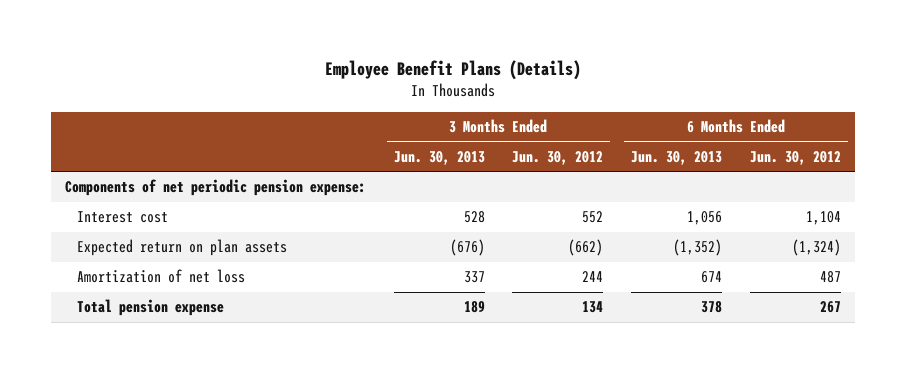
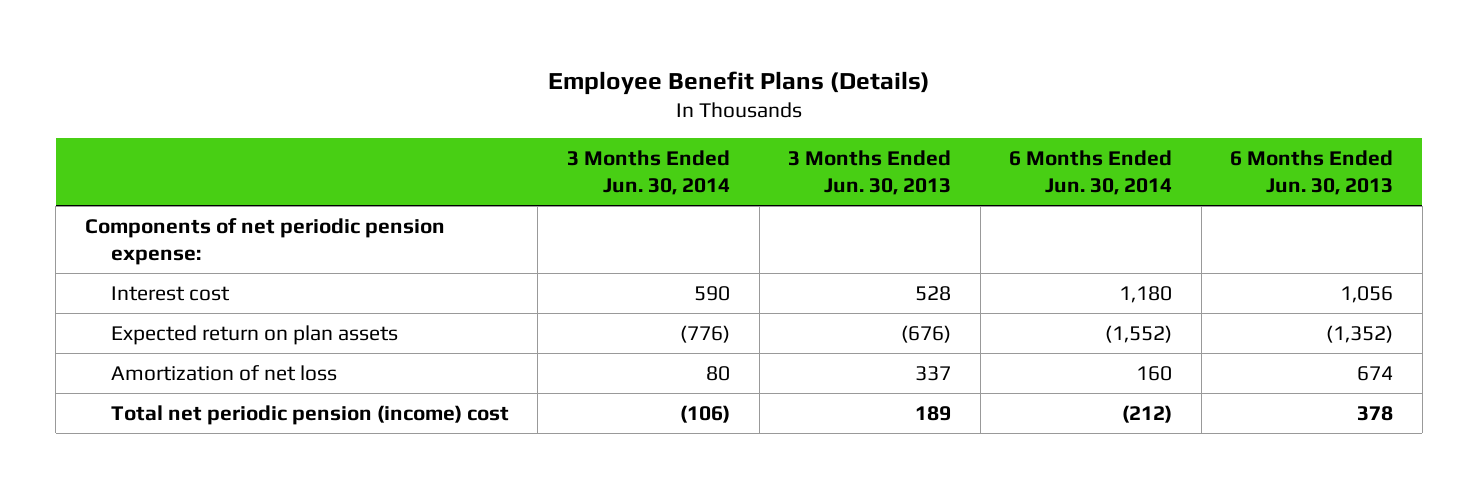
[512,151,604,166] Jun. 30, 2012 -> none
[749,151,841,166] Jun. 30, 2012 -> none
none -> [567,150,731,196] 3 Months Ended Jun. 30, 2014
none -> [1009,150,1173,196] 6 Months Ended Jun. 30, 2014
[76,299,224,317] Total pension expense -> [110,404,509,425] Total net periodic pension (income) cost

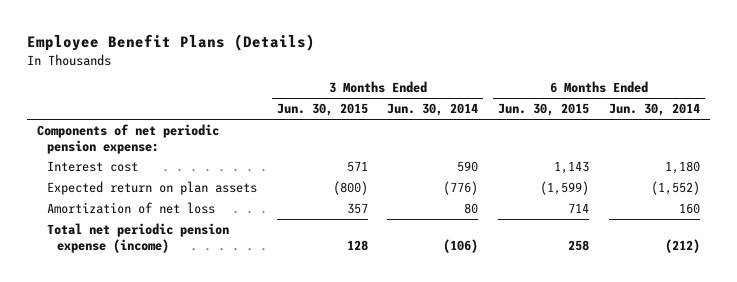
[788,150,952,196] 3 Months Ended Jun. 30, 2013 -> none
[1230,150,1394,196] 6 Months Ended Jun. 30, 2013 -> none
none -> [276,103,368,117] Jun. 30, 2015
none -> [498,103,590,117] Jun. 30, 2015
[110,404,509,425] Total net periodic pension (income) cost -> [47,222,230,253] Total net periodic pension expense (income)

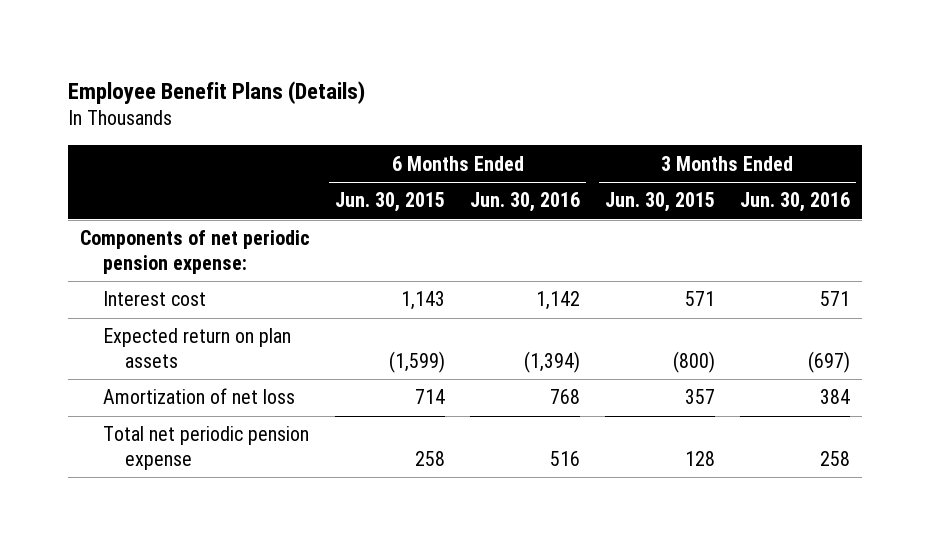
[387,103,479,117] Jun. 30, 2014 -> none
[608,103,700,117] Jun. 30, 2014 -> none
none -> [470,192,581,213] Jun. 30, 2016
none -> [739,192,850,213] Jun. 30, 2016
[47,222,230,253] Total net periodic pension expense (income) -> [102,426,309,470] Total net periodic pension expense

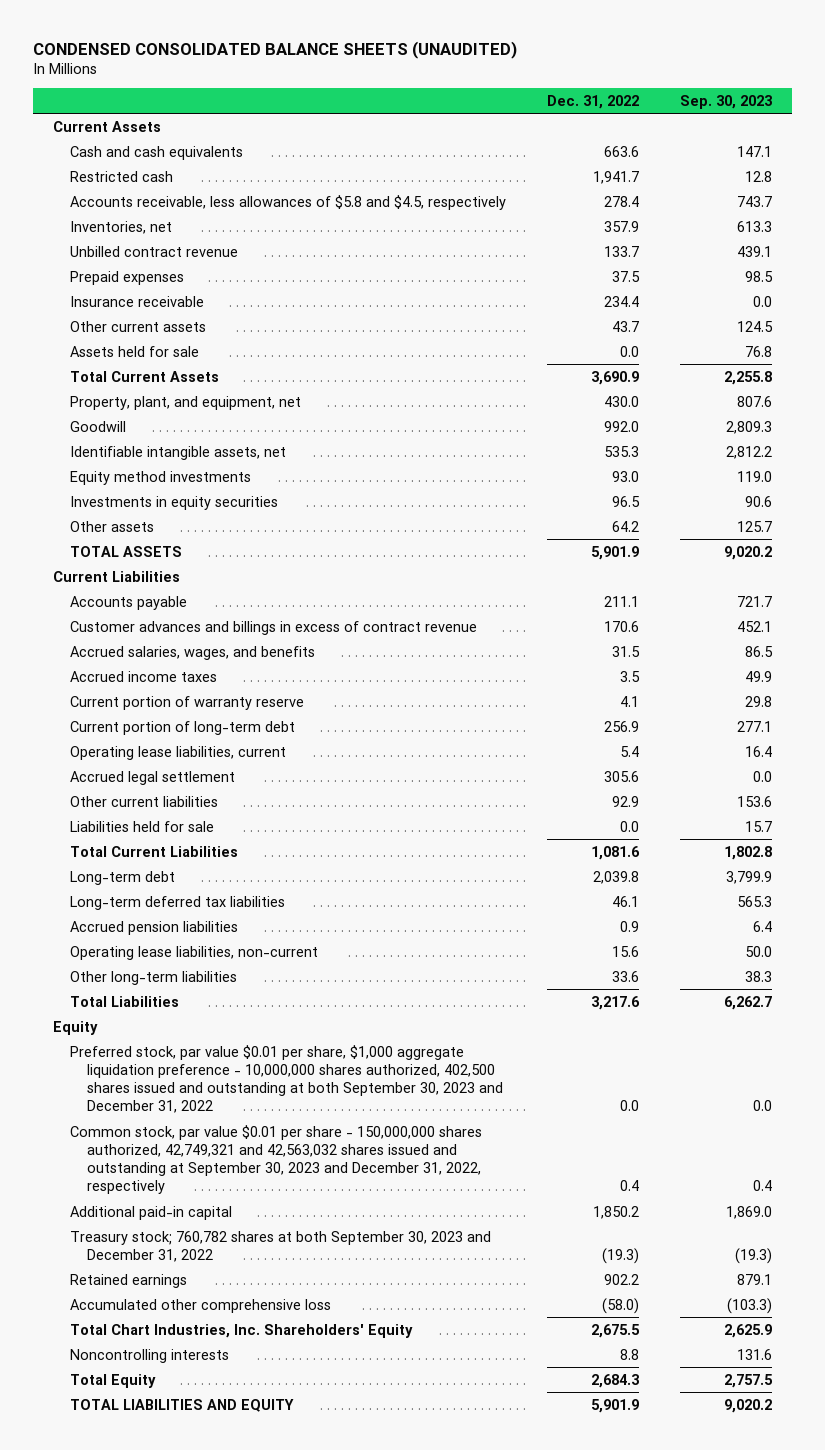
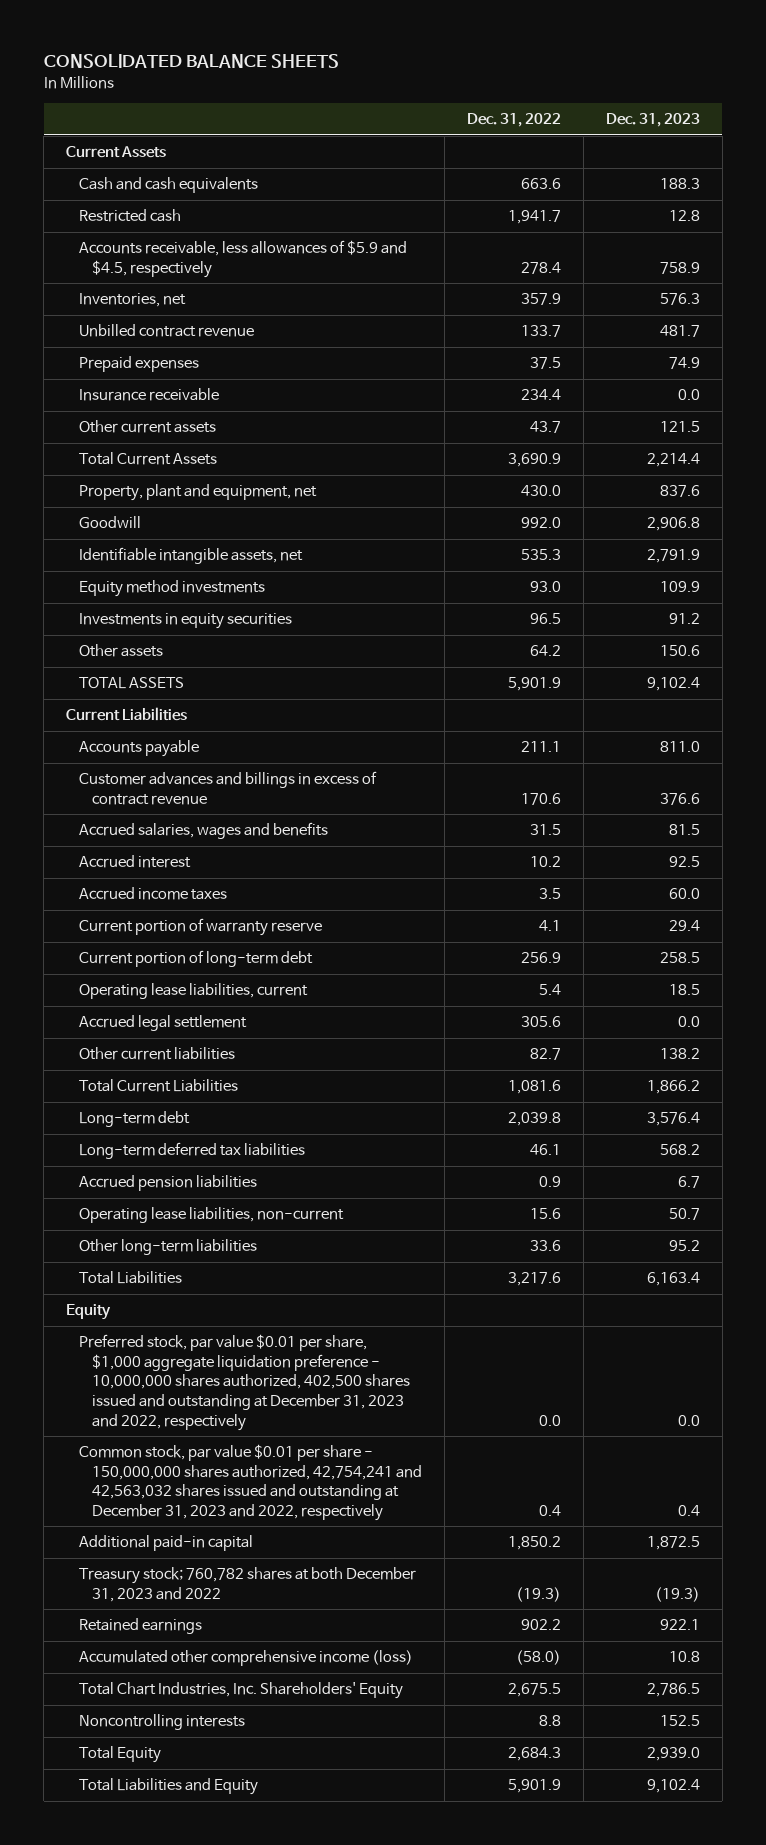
[32,40,517,59] CONDENSED CONSOLIDATED BALANCE SHEETS (UNAUDITED) -> [43,54,339,69] CONSOLIDATED BALANCE SHEETS
[679,94,772,109] Sep. 30, 2023 -> none
none -> [605,113,700,128] Dec. 31, 2023
[69,194,506,210] Accounts receivable, less allowances of $5.8 and $4.5, respectively -> [78,240,407,278] Accounts receivable, less allowances of $5.9 and $4.5, respectively
[69,345,199,357] Assets held for sale -> none
[69,395,301,410] Property, plant, and equipment, net -> [78,484,317,502] Property, plant and equipment, net
[69,645,315,660] Accrued salaries, wages, and benefits -> [78,822,328,840] Accrued salaries, wages and benefits
none -> [78,855,191,869] Accrued interest
[69,820,214,832] Liabilities held for sale -> none
[611,795,639,807] 92.9 -> [529,1048,561,1061] 82.7
[69,1044,503,1114] Preferred stock, par value $0.01 per share, $1,000 aggregate liquidation preference - 10,000,000 shares authorized, 402,500 shares issued and outstanding at both September 30, 2023 and December 31, 2022 -> [78,1334,410,1431] Preferred stock, par value $0.01 per share, $1,000 aggregate liquidation preference - 10,000,000 shares authorized, 402,500 shares issued and outstanding at December 31, 2023 and 2022, respectively
[69,1124,482,1195] Common stock, par value $0.01 per share - 150,000,000 shares authorized, 42,749,321 and 42,563,032 shares issued and outstanding at September 30, 2023 and December 31, 2022, respectively -> [78,1444,422,1522] Common stock, par value $0.01 per share - 150,000,000 shares authorized, 42,754,241 and 42,563,032 shares issued and outstanding at December 31, 2023 and 2022, respectively
[69,1230,491,1262] Treasury stock; 760,782 shares at both September 30, 2023 and December 31, 2022 -> [78,1567,416,1602] Treasury stock; 760,782 shares at both December 31, 2023 and 2022
[69,1298,331,1313] Accumulated other comprehensive loss -> [78,1650,413,1667] Accumulated other comprehensive income (loss)
[69,1398,294,1412] TOTAL LIABILITIES AND EQUITY -> [78,1778,258,1796] Total Liabilities and Equity

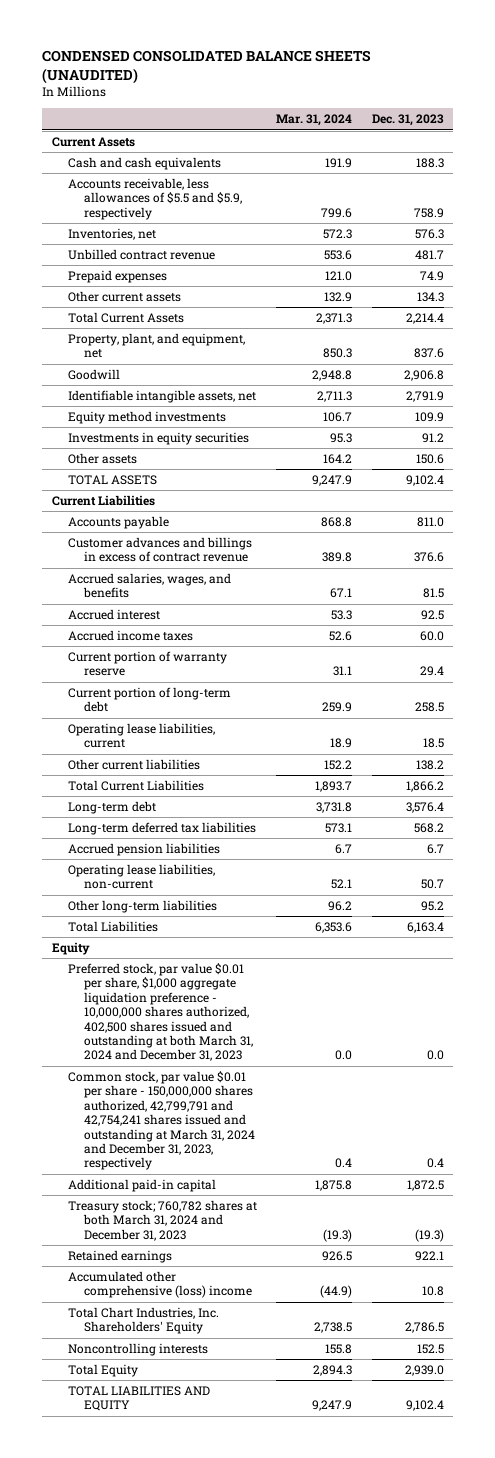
[43,54,339,69] CONSOLIDATED BALANCE SHEETS -> [42,49,372,84] CONDENSED CONSOLIDATED BALANCE SHEETS (UNAUDITED)
[466,113,561,128] Dec. 31, 2022 -> none
none -> [276,114,353,127] Mar. 31, 2024
[78,209,181,223] Restricted cash -> none
[78,240,407,278] Accounts receivable, less allowances of $5.9 and $4.5, respectively -> [67,178,243,220] Accounts receivable, less allowances of $5.5 and $5.9, respectively
[78,388,219,402] Insurance receivable -> none
[659,421,700,433] 121.5 -> [416,292,444,303] 134.3
[78,484,317,502] Property, plant and equipment, net -> [67,333,245,359] Property, plant, and equipment, net
[78,822,328,840] Accrued salaries, wages and benefits -> [67,573,231,599] Accrued salaries, wages, and benefits
[78,1015,247,1032] Accrued legal settlement -> none
[78,1334,410,1431] Preferred stock, par value $0.01 per share, $1,000 aggregate liquidation preference - 10,000,000 shares authorized, 402,500 shares issued and outstanding at December 31, 2023 and 2022, respectively -> [67,963,254,1062] Preferred stock, par value $0.01 per share, $1,000 aggregate liquidation preference - 10,000,000 shares authorized, 402,500 shares issued and outstanding at both March 31, 2024 and December 31, 2023
[78,1444,422,1522] Common stock, par value $0.01 per share - 150,000,000 shares authorized, 42,754,241 and 42,563,032 shares issued and outstanding at December 31, 2023 and 2022, respectively -> [67,1071,256,1171] Common stock, par value $0.01 per share - 150,000,000 shares authorized, 42,799,791 and 42,754,241 shares issued and outstanding at March 31, 2024 and December 31, 2023, respectively
[78,1567,416,1602] Treasury stock; 760,782 shares at both December 31, 2023 and 2022 -> [67,1200,257,1241] Treasury stock; 760,782 shares at both March 31, 2024 and December 31, 2023
[78,1650,413,1667] Accumulated other comprehensive income (loss) -> [67,1271,253,1299] Accumulated other comprehensive (loss) income
[78,1778,258,1796] Total Liabilities and Equity -> [67,1386,210,1412] TOTAL LIABILITIES AND EQUITY

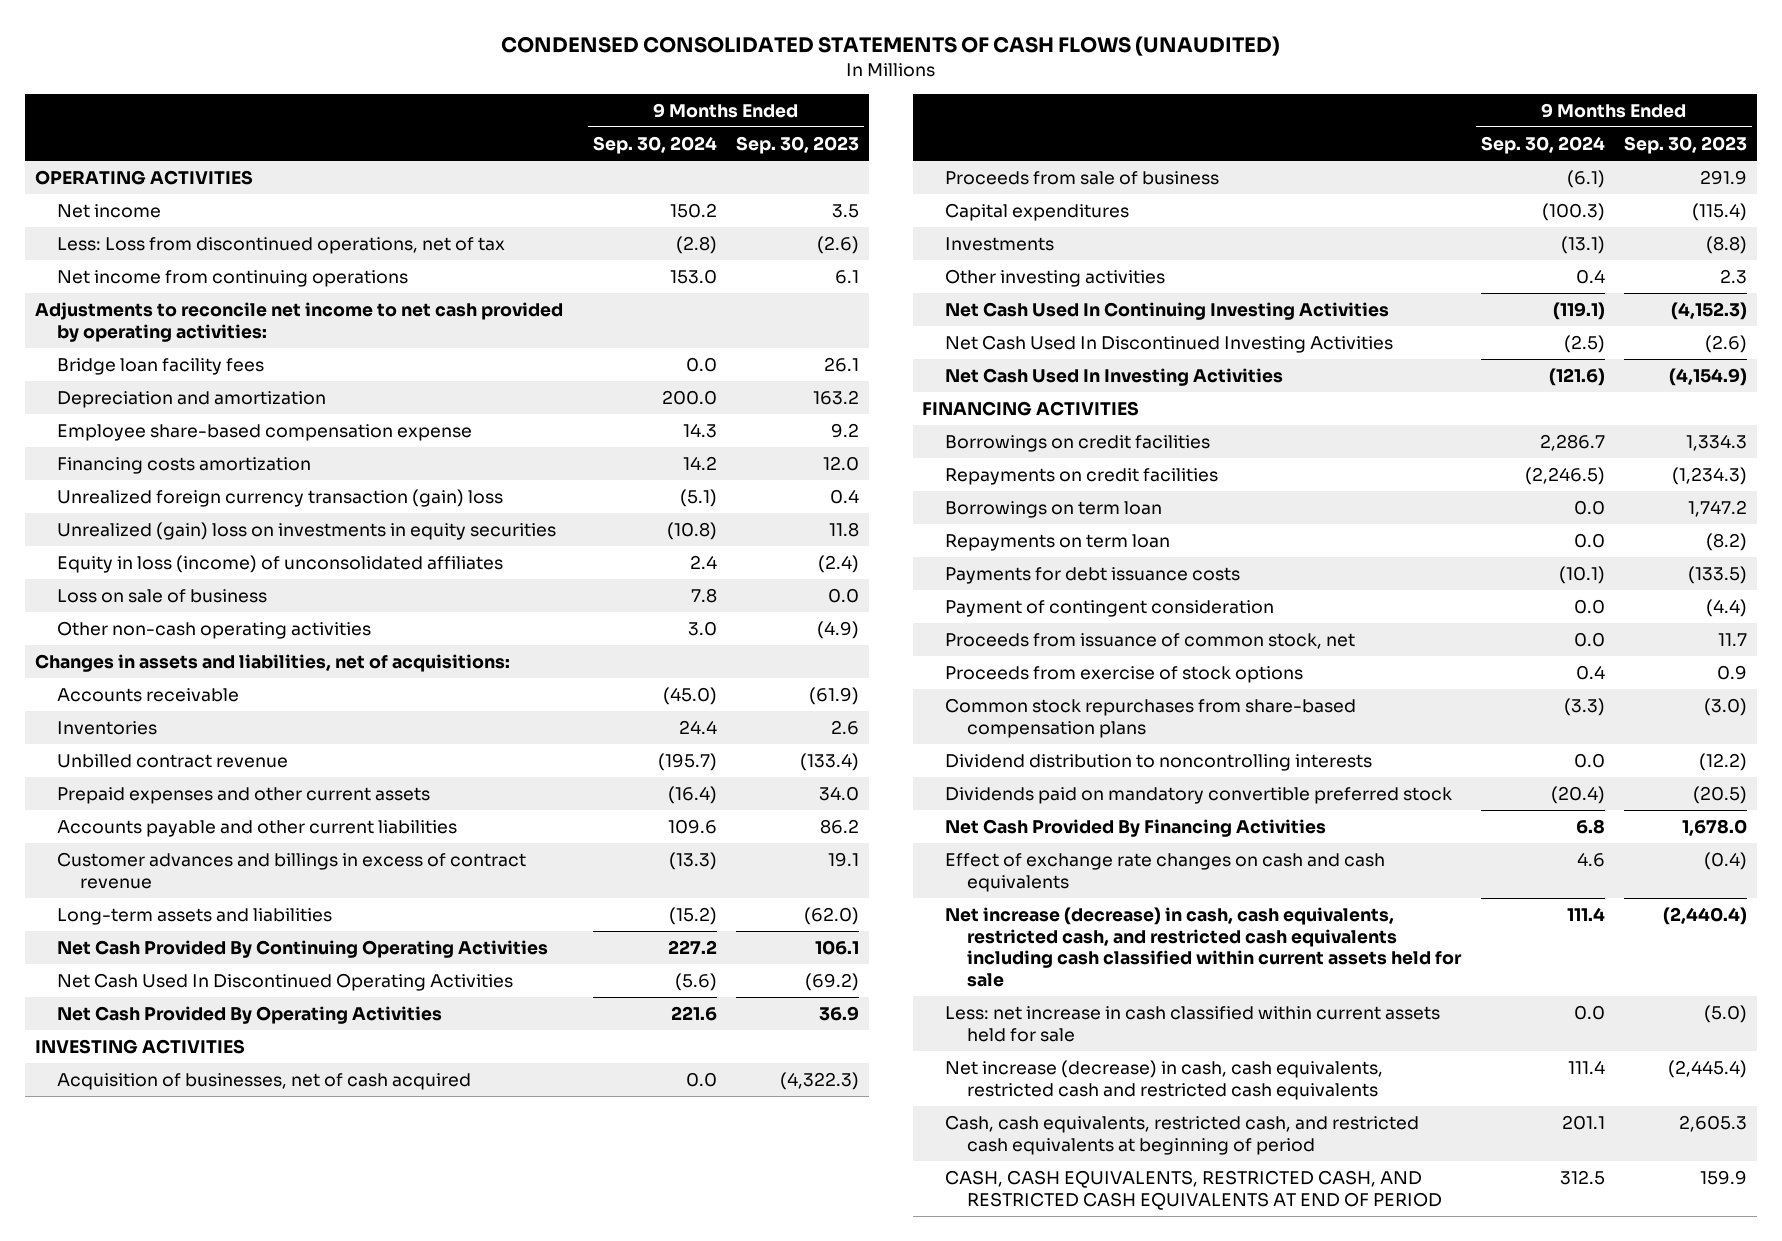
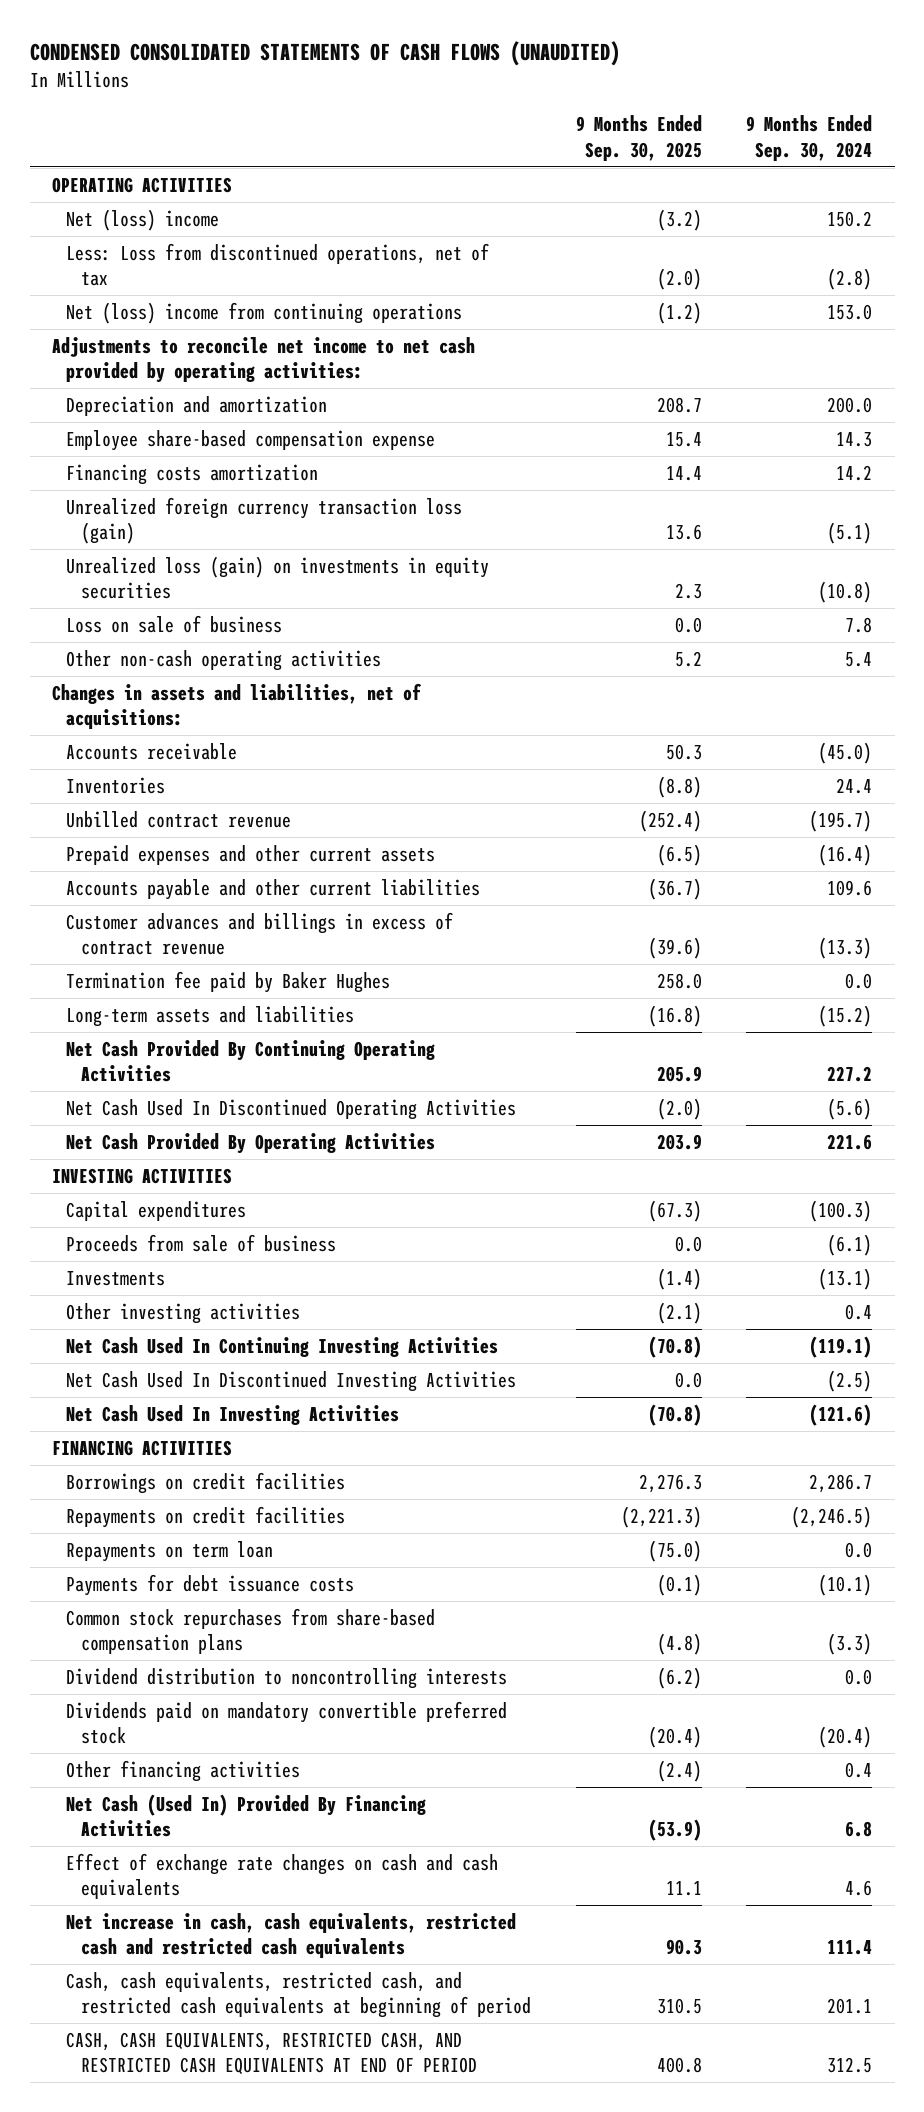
[736,135,860,154] Sep. 30, 2023 -> none
none -> [575,115,702,161] 9 Months Ended Sep. 30, 2025
[57,204,162,219] Net income -> [66,208,220,231] Net (loss) income
[57,270,409,288] Net income from continuing operations -> [66,301,463,324] Net (loss) income from continuing operations
[57,358,265,376] Bridge loan facility fees -> none
[57,555,504,574] Equity in loss (income) of unconsolidated affiliates -> none
[57,489,504,508] Unrealized foreign currency transaction (gain) loss -> [66,496,463,545] Unrealized foreign currency transaction loss (gain)
[57,522,557,541] Unrealized (gain) loss on investments in equity securities -> [66,555,490,600] Unrealized loss (gain) on investments in equity securities
[687,621,717,637] 3.0 -> [845,651,873,667] 5.4
none -> [66,970,391,993] Termination fee paid by Baker Hughes
[57,1073,472,1091] Acquisition of businesses, net of cash acquired -> none
[944,171,1219,186] Proceeds from sale of business -> [66,1233,337,1252] Proceeds from sale of business
[944,501,1162,519] Borrowings on term loan -> none
[944,600,1274,618] Payment of contingent consideration -> none
[944,633,1355,650] Proceeds from issuance of common stock, net -> none
[944,666,1303,684] Proceeds from exercise of stock options -> none
none -> [66,1759,301,1782] Other financing activities
[944,819,1326,838] Net Cash Provided By Financing Activities -> [66,1793,427,1838] Net Cash (Used In) Provided By Financing Activities
[944,907,1463,987] Net increase (decrease) in cash, cash equivalents, restricted cash, and restricted cash equivalents including cash classified within current assets held for sale -> none
[944,1006,1440,1042] Less: net increase in cash classified within current assets held for sale -> none
[944,1060,1383,1100] Net increase (decrease) in cash, cash equivalents, restricted cash and restricted cash equivalents -> [66,1912,517,1959] Net increase in cash, cash equivalents, restricted cash and restricted cash equivalents

